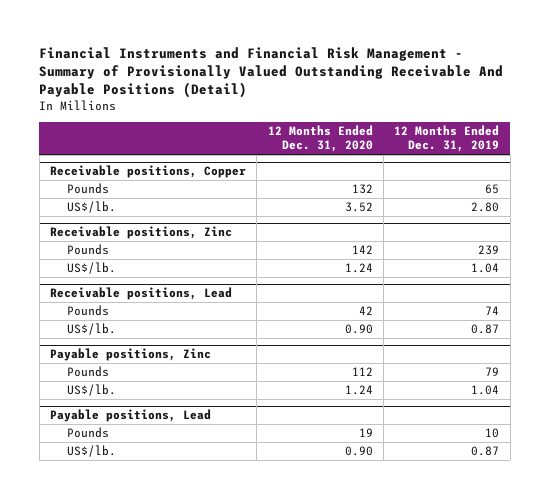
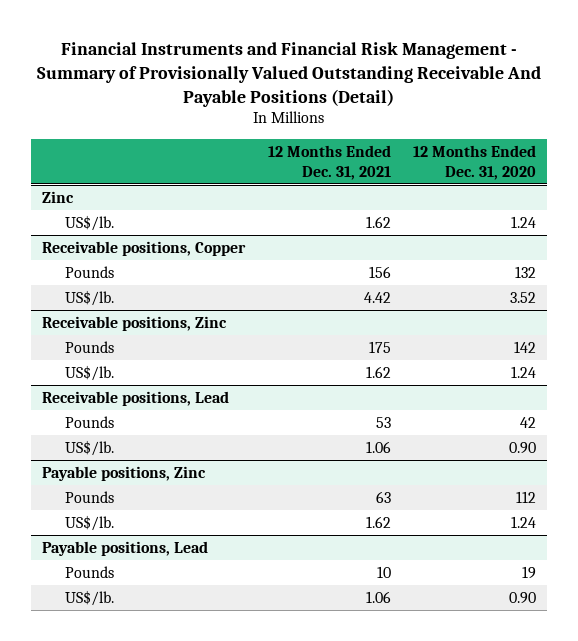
[394,125,500,153] 12 Months Ended Dec. 31, 2019 -> none
none -> [267,144,391,180] 12 Months Ended Dec. 31, 2021
none -> [42,190,75,203] Zinc
none -> [65,214,115,231] US$/lb.

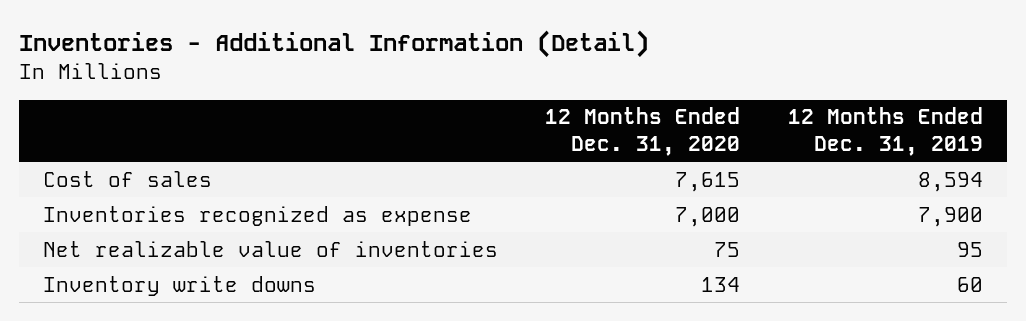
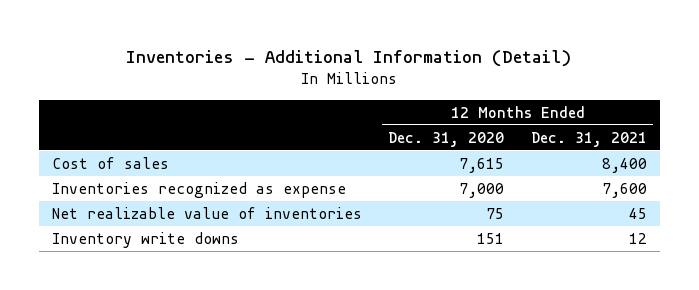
[787,107,983,157] 12 Months Ended Dec. 31, 2019 -> none
none -> [530,131,647,147] Dec. 31, 2021
[701,276,741,292] 134 -> [477,232,505,244] 151

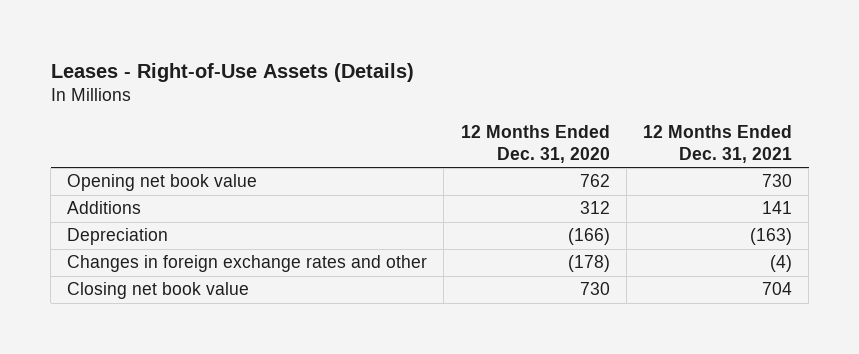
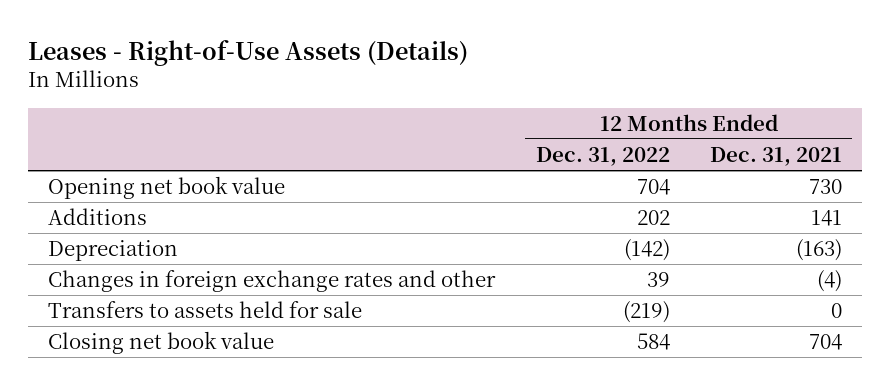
[460,125,610,163] 12 Months Ended Dec. 31, 2020 -> none
none -> [535,146,670,166] Dec. 31, 2022
none -> [48,301,363,319] Transfers to assets held for sale

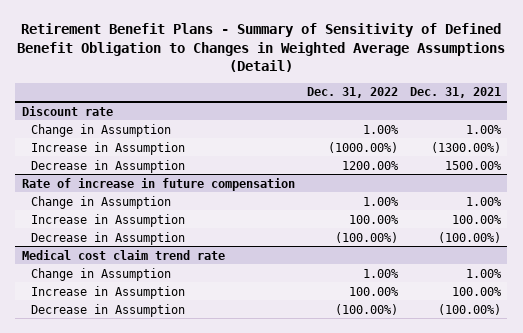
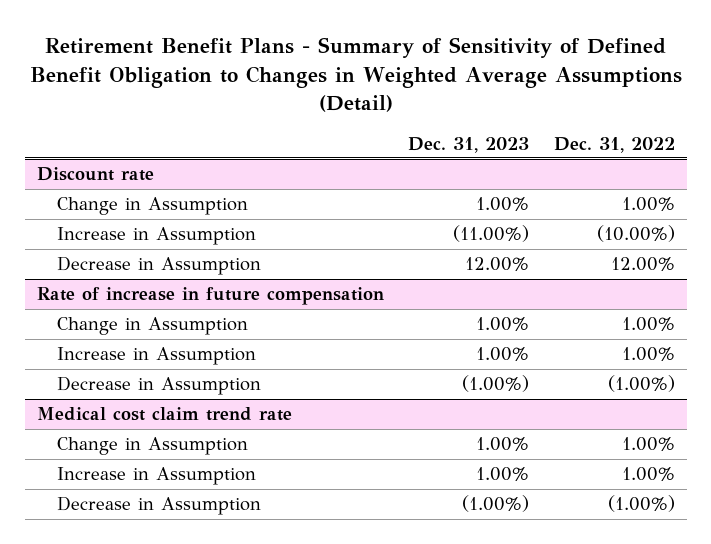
[410,87,502,99] Dec. 31, 2021 -> none
none -> [408,136,530,153] Dec. 31, 2023
[327,141,398,153] (1000.00%) -> [596,225,675,243] (10.00%)
[341,160,399,170] 1200.00% -> [610,257,675,272] 12.00%
[348,214,399,224] 100.00% -> [621,347,675,362] 1.00%
[334,231,398,243] (100.00%) -> [607,375,675,393] (1.00%)
[348,286,399,296] 100.00% -> [621,467,675,482] 1.00%
[334,303,398,315] (100.00%) -> [607,495,675,513] (1.00%)

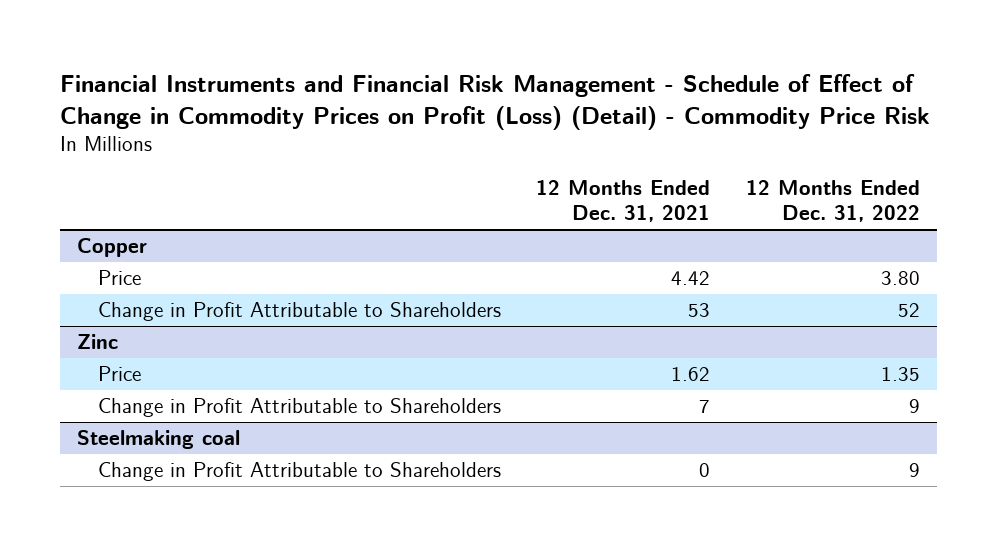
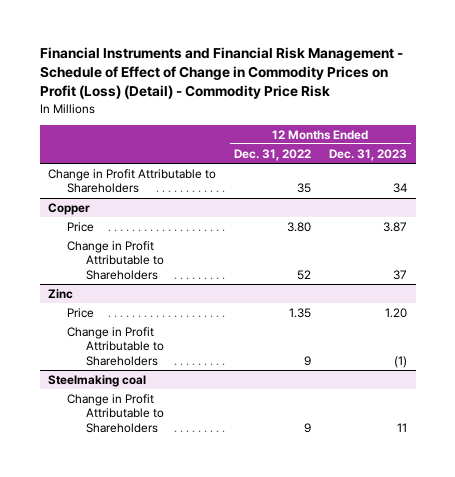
[536,180,711,223] 12 Months Ended Dec. 31, 2021 -> none
none -> [328,148,407,161] Dec. 31, 2023
none -> [48,168,217,194] Change in Profit Attributable to Shareholders

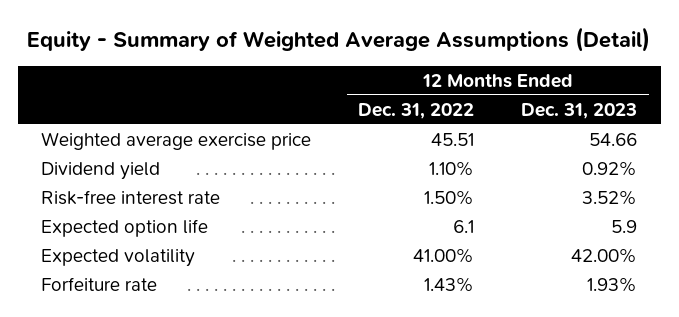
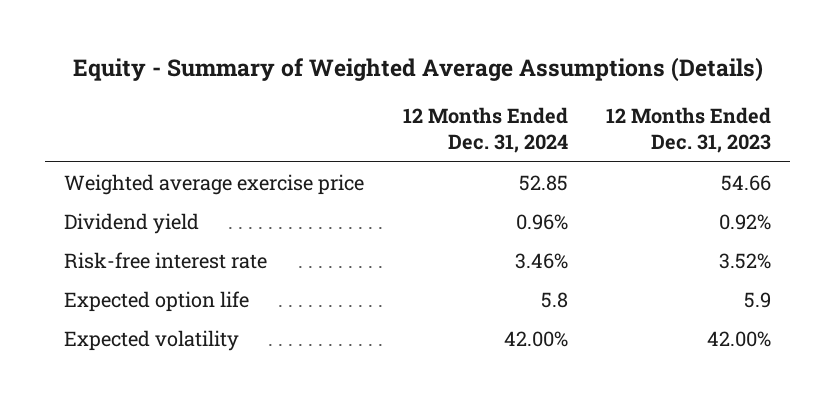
[27,27,651,53] Equity - Summary of Weighted Average Assumptions (Detail) -> [72,57,763,83] Equity - Summary of Weighted Average Assumptions (Details)
[358,102,475,119] Dec. 31, 2022 -> none
none -> [402,107,568,154] 12 Months Ended Dec. 31, 2024
[41,276,158,291] Forfeiture rate -> none

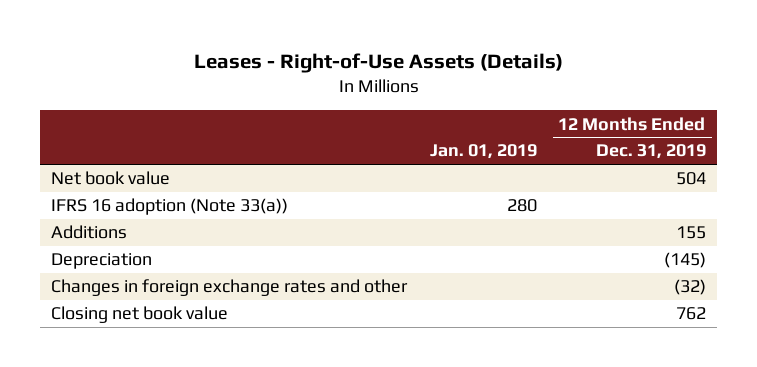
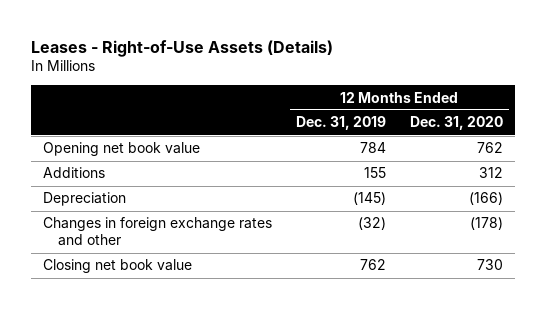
[429,144,537,160] Jan. 01, 2019 -> none
none -> [409,116,503,131] Dec. 31, 2020
[51,198,289,216] IFRS 16 adoption (Note 33(a)) -> none
[51,171,171,186] Net book value -> [43,142,201,157] Opening net book value
[675,172,706,186] 504 -> [360,142,387,154] 784

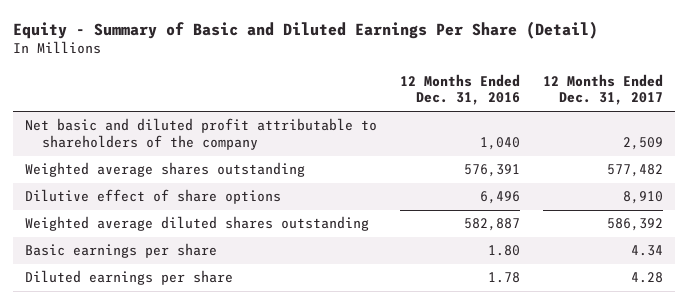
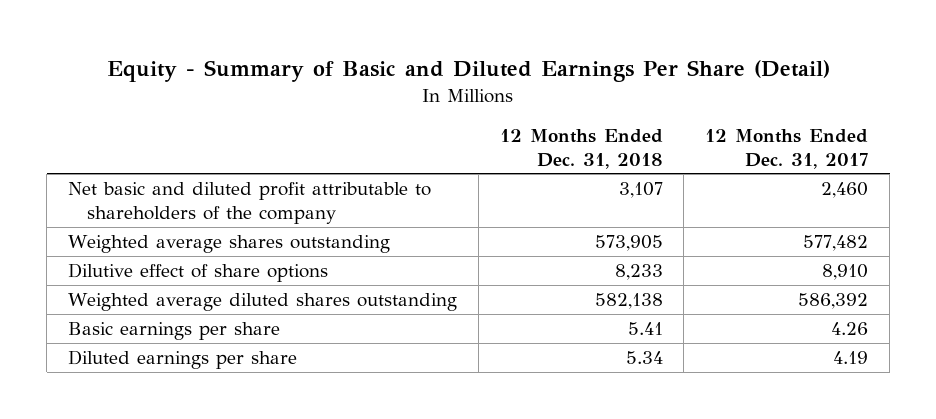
[399,73,520,106] 12 Months Ended Dec. 31, 2016 -> none
none -> [499,128,663,169] 12 Months Ended Dec. 31, 2018
[622,137,663,151] 2,509 -> [821,181,869,198] 2,460
[630,245,663,257] 4.34 -> [831,321,869,335] 4.26
[630,272,663,284] 4.28 -> [833,350,869,364] 4.19

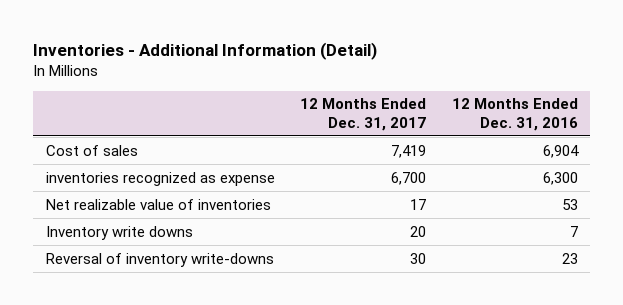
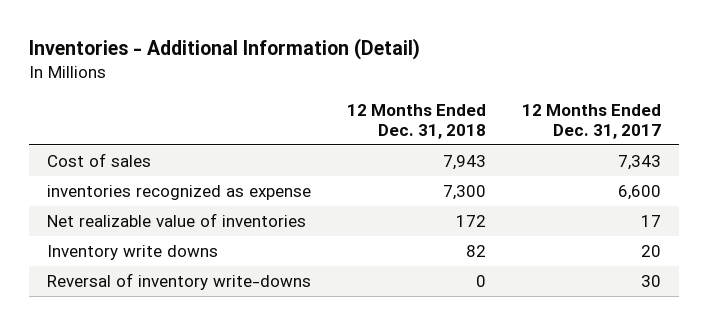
[451,98,578,131] 12 Months Ended Dec. 31, 2016 -> none
none -> [346,104,486,139] 12 Months Ended Dec. 31, 2018
[391,144,427,158] 7,419 -> [618,155,662,171] 7,343
[391,171,427,185] 6,700 -> [618,185,662,201] 6,600

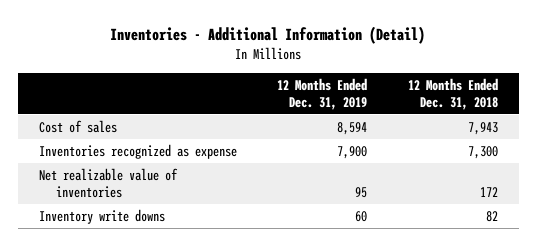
[522,104,662,139] 12 Months Ended Dec. 31, 2017 -> none
none -> [277,77,368,110] 12 Months Ended Dec. 31, 2019
[46,185,311,201] inventories recognized as expense -> [38,143,237,159] Inventories recognized as expense
[46,273,311,291] Reversal of inventory write-downs -> none

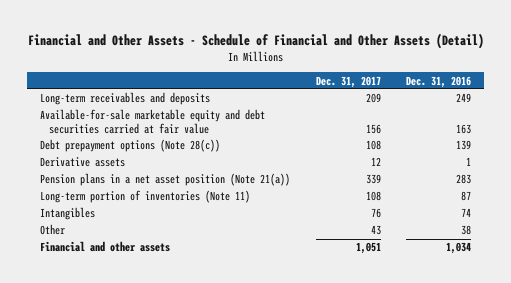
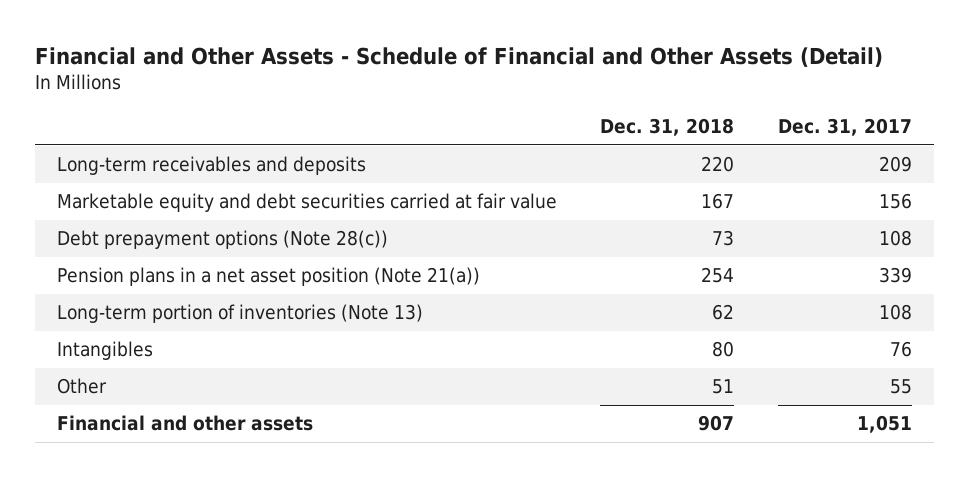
[406,75,472,88] Dec. 31, 2016 -> none
none -> [600,118,735,137] Dec. 31, 2018
[40,109,266,135] Available-for-sale marketable equity and debt securities carried at fair value -> [56,193,557,213] Marketable equity and debt securities carried at fair value
[40,157,126,168] Derivative assets -> none
[40,190,251,204] Long-term portion of inventories (Note 11) -> [56,304,423,324] Long-term portion of inventories (Note 13)
[370,225,381,236] 43 -> [890,379,913,395] 55

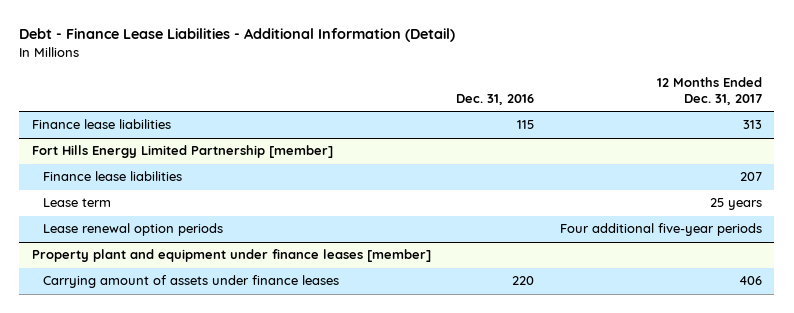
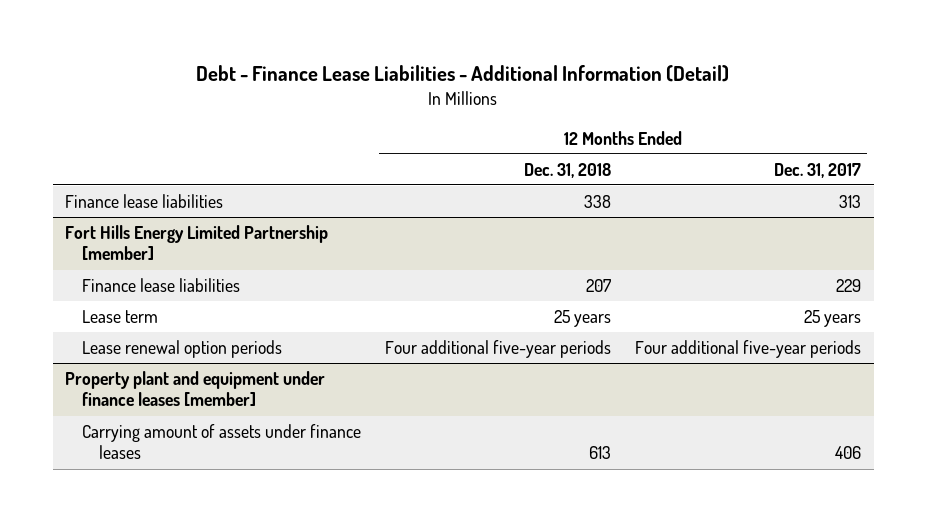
[456,94,535,106] Dec. 31, 2016 -> none
none -> [524,162,612,178] Dec. 31, 2018
[739,172,762,182] 207 -> [836,279,862,293] 229

